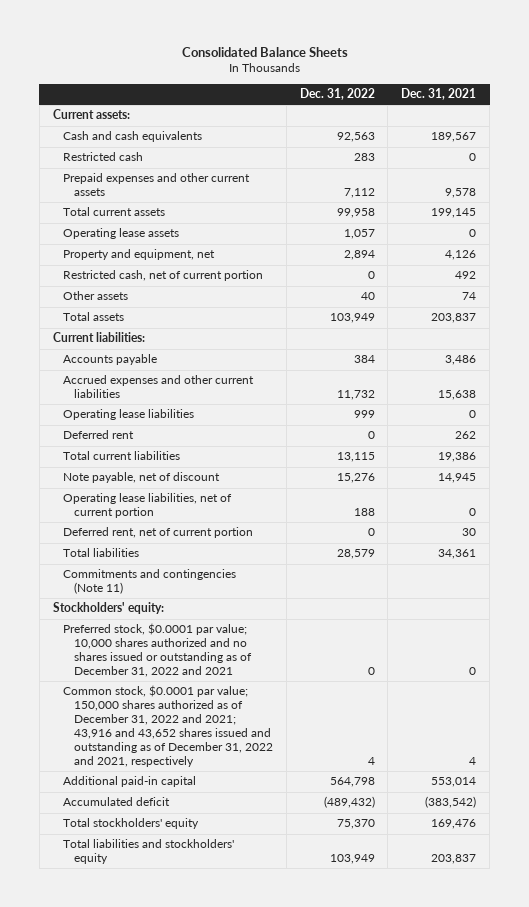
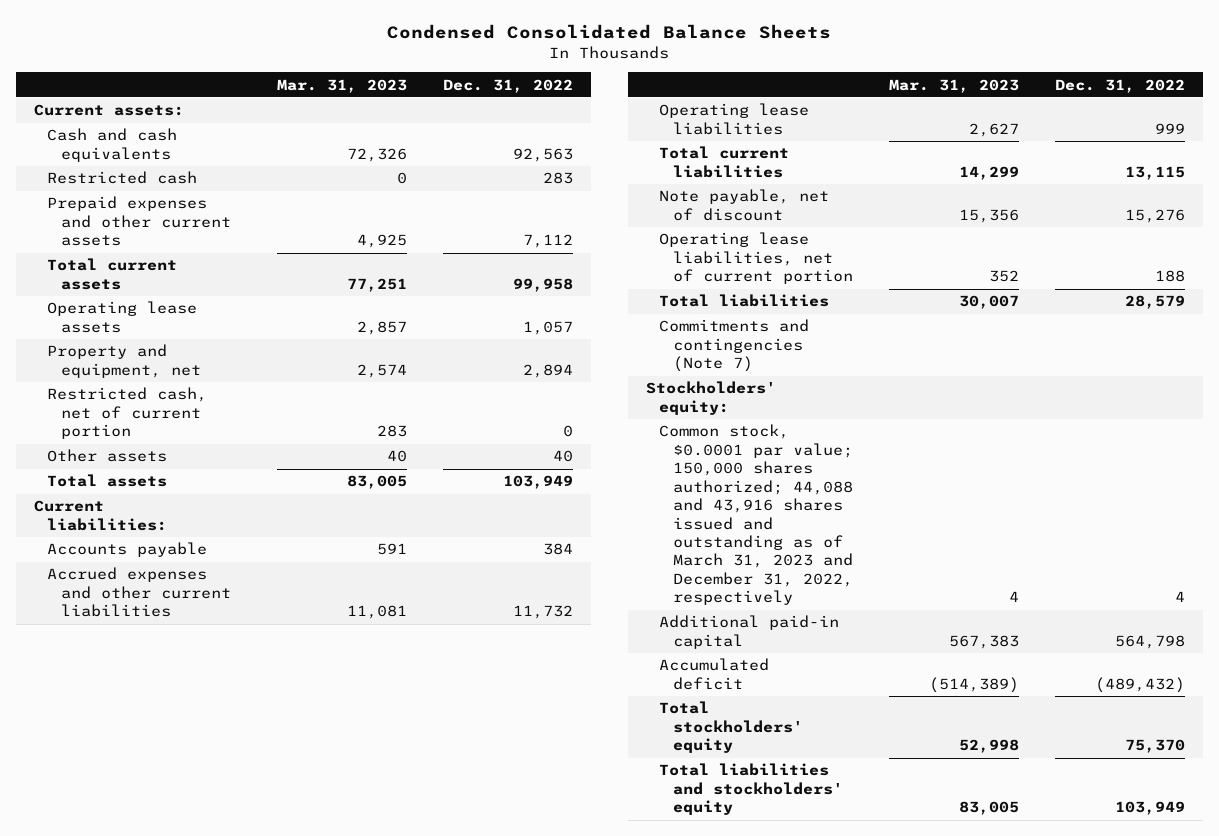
[181,46,348,57] Consolidated Balance Sheets -> [387,24,832,40] Condensed Consolidated Balance Sheets
[401,87,477,100] Dec. 31, 2021 -> none
none -> [276,78,407,93] Mar. 31, 2023
[63,430,135,440] Deferred rent -> none
[63,527,254,539] Deferred rent, net of current portion -> none
[63,569,237,595] Commitments and contingencies (Note 11) -> [659,319,810,373] Commitments and contingencies (Note 7)
[63,623,252,677] Preferred stock, $0.0001 par value; 10,000 shares authorized and no shares issued or outstanding as of December 31, 2022 and 2021 -> none
[63,685,273,767] Common stock, $0.0001 par value; 150,000 shares authorized as of December 31, 2022 and 2021; 43,916 and 43,652 shares issued and outstanding as of December 31, 2022 and 2021, respectively -> [659,424,853,606] Common stock, $0.0001 par value; 150,000 shares authorized; 44,088 and 43,916 shares issued and outstanding as of March 31, 2023 and December 31, 2022, respectively

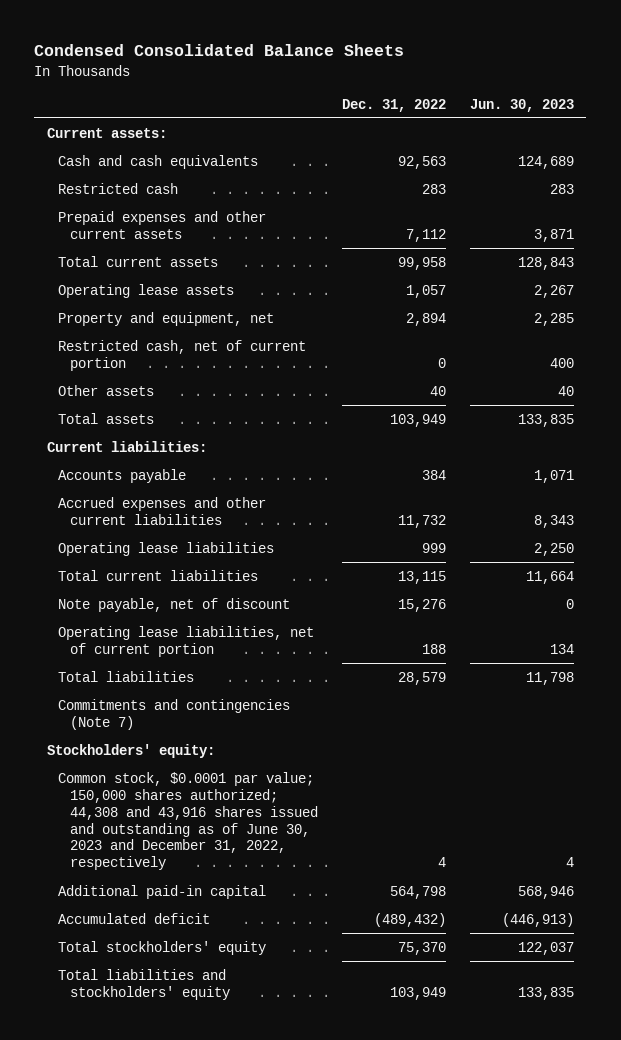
[276,78,407,93] Mar. 31, 2023 -> none
none -> [470,98,575,112] Jun. 30, 2023
[659,424,853,606] Common stock, $0.0001 par value; 150,000 shares authorized; 44,088 and 43,916 shares issued and outstanding as of March 31, 2023 and December 31, 2022, respectively -> [58,771,318,871] Common stock, $0.0001 par value; 150,000 shares authorized; 44,308 and 43,916 shares issued and outstanding as of June 30, 2023 and December 31, 2022, respectively

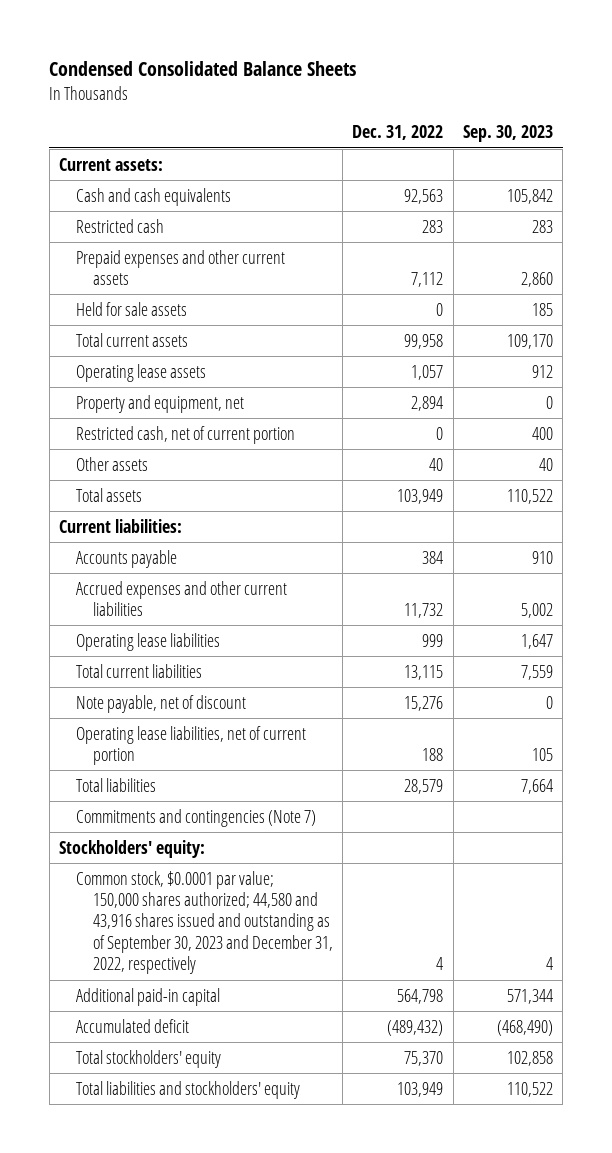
[470,98,575,112] Jun. 30, 2023 -> none
none -> [462,125,553,143] Sep. 30, 2023
none -> [76,301,188,316] Held for sale assets
[58,771,318,871] Common stock, $0.0001 par value; 150,000 shares authorized; 44,308 and 43,916 shares issued and outstanding as of June 30, 2023 and December 31, 2022, respectively -> [76,870,333,975] Common stock, $0.0001 par value; 150,000 shares authorized; 44,580 and 43,916 shares issued and outstanding as of September 30, 2023 and December 31, 2022, respectively

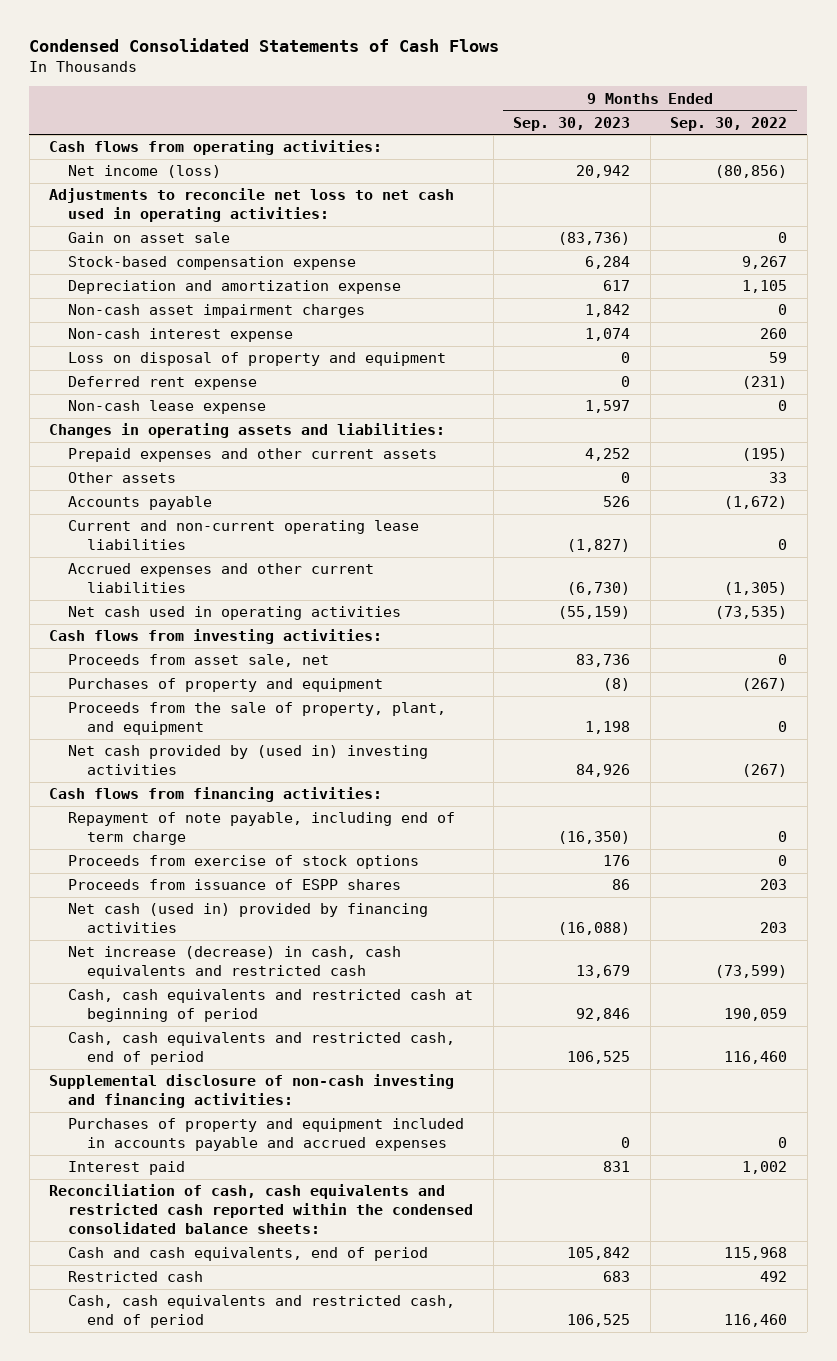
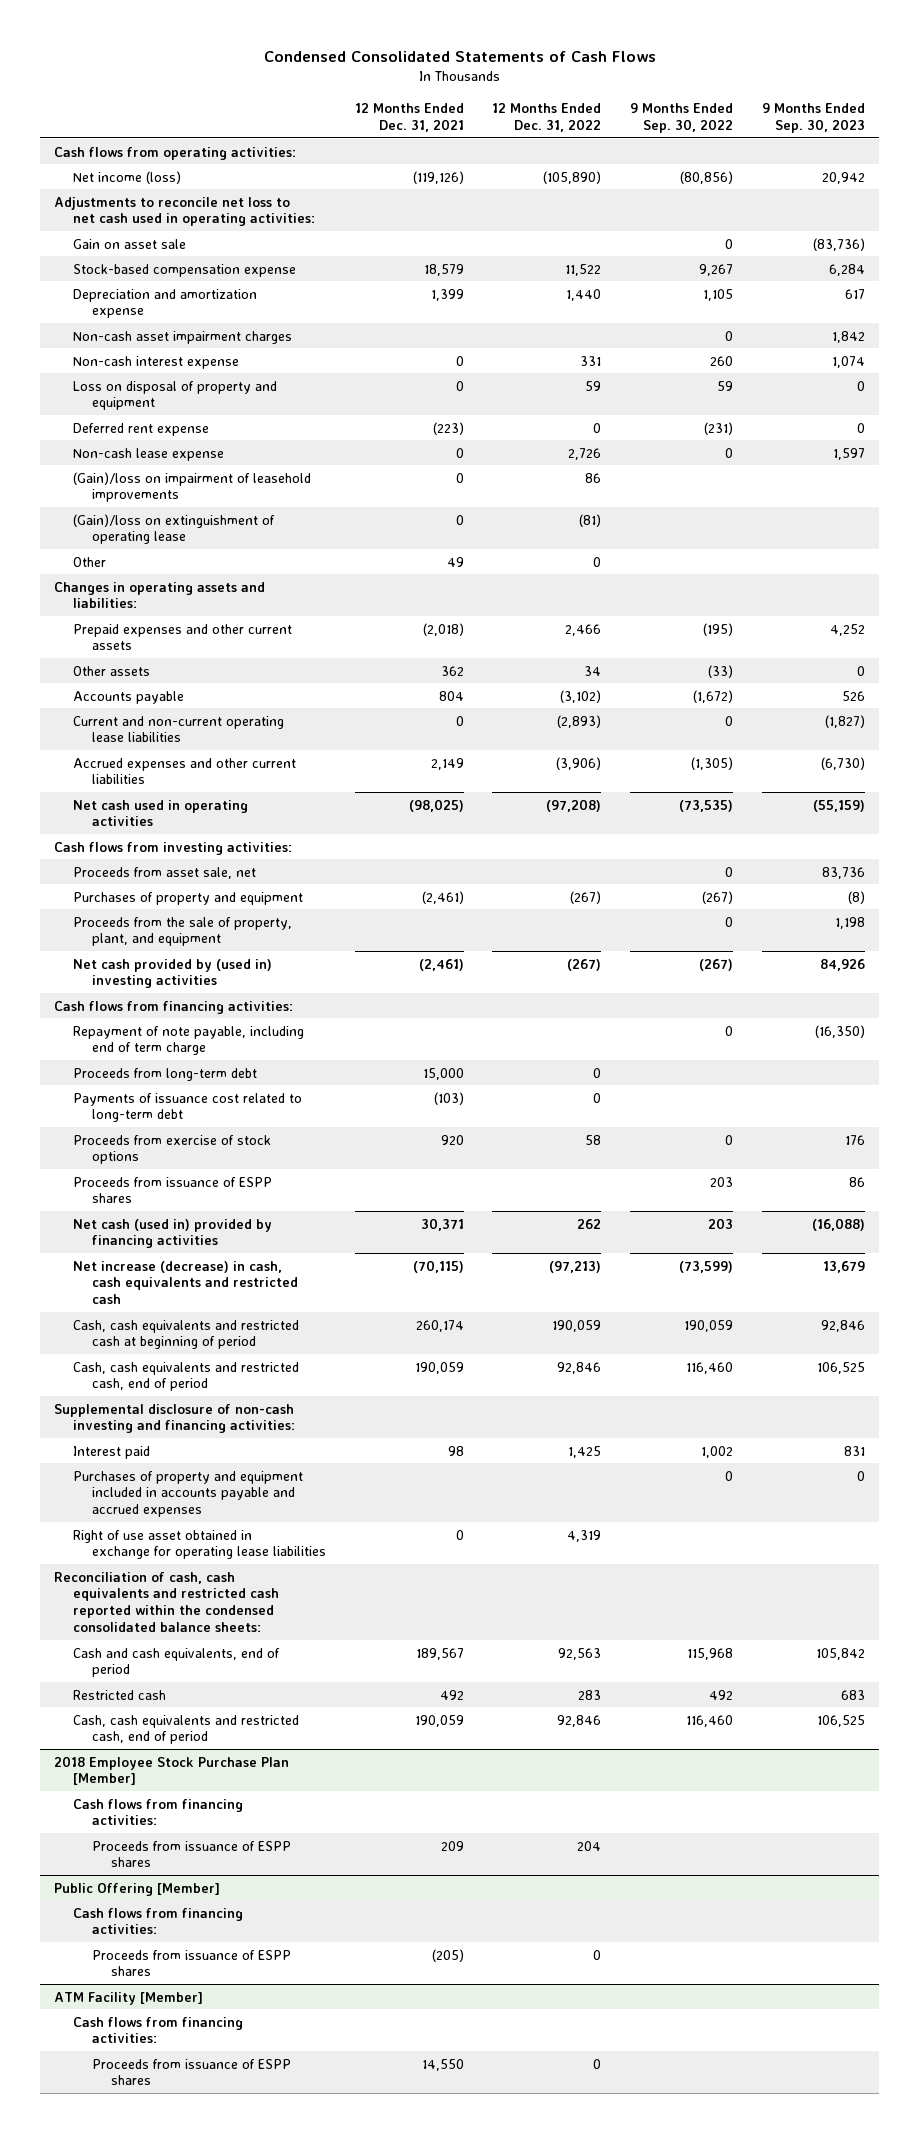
none -> [354,102,464,132] 12 Months Ended Dec. 31, 2021
none -> [492,102,602,132] 12 Months Ended Dec. 31, 2022
none -> [73,471,312,503] (Gain)/loss on impairment of leasehold improvements
none -> [73,513,276,545] (Gain)/loss on extinguishment of operating lease
none -> [73,556,107,567] Other
[769,472,788,484] 33 -> [707,664,733,678] (33)
none -> [73,1067,258,1081] Proceeds from long-term debt
none -> [73,1092,303,1123] Payments of issuance cost related to long-term debt
[68,1118,465,1152] Purchases of property and equipment included in accounts payable and accrued expenses -> [73,1470,304,1518] Purchases of property and equipment included in accounts payable and accrued expenses
none -> [73,1529,327,1560] Right of use asset obtained in exchange for operating lease liabilities
none -> [54,1755,290,1786] 2018 Employee Stock Purchase Plan [Member]
none -> [73,1798,244,1826] Cash flows from financing activities:
none -> [92,1840,292,1868] Proceeds from issuance of ESPP shares
none -> [54,1882,221,1896] Public Offering [Member]
none -> [73,1907,244,1935] Cash flows from financing activities:
none -> [92,1949,292,1977] Proceeds from issuance of ESPP shares
none -> [54,1991,204,2005] ATM Facility [Member]
none -> [73,2016,244,2044] Cash flows from financing activities:
none -> [92,2058,292,2086] Proceeds from issuance of ESPP shares

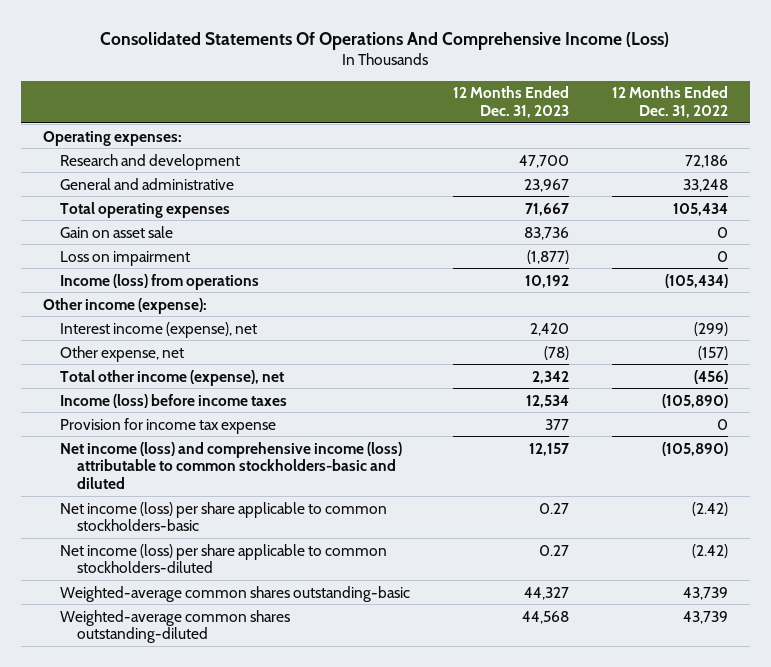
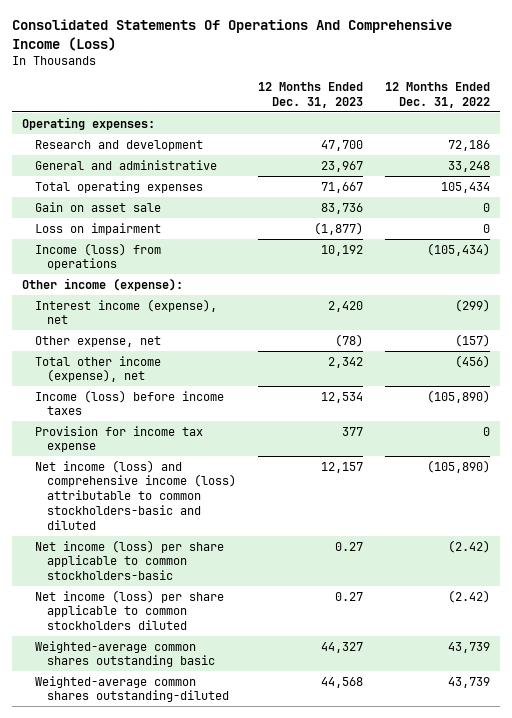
[59,543,387,574] Net income (loss) per share applicable to common stockholders-diluted -> [34,589,224,631] Net income (loss) per share applicable to common stockholders diluted
[59,585,410,602] Weighted-average common shares outstanding-basic -> [34,640,216,668] Weighted-average common shares outstanding basic

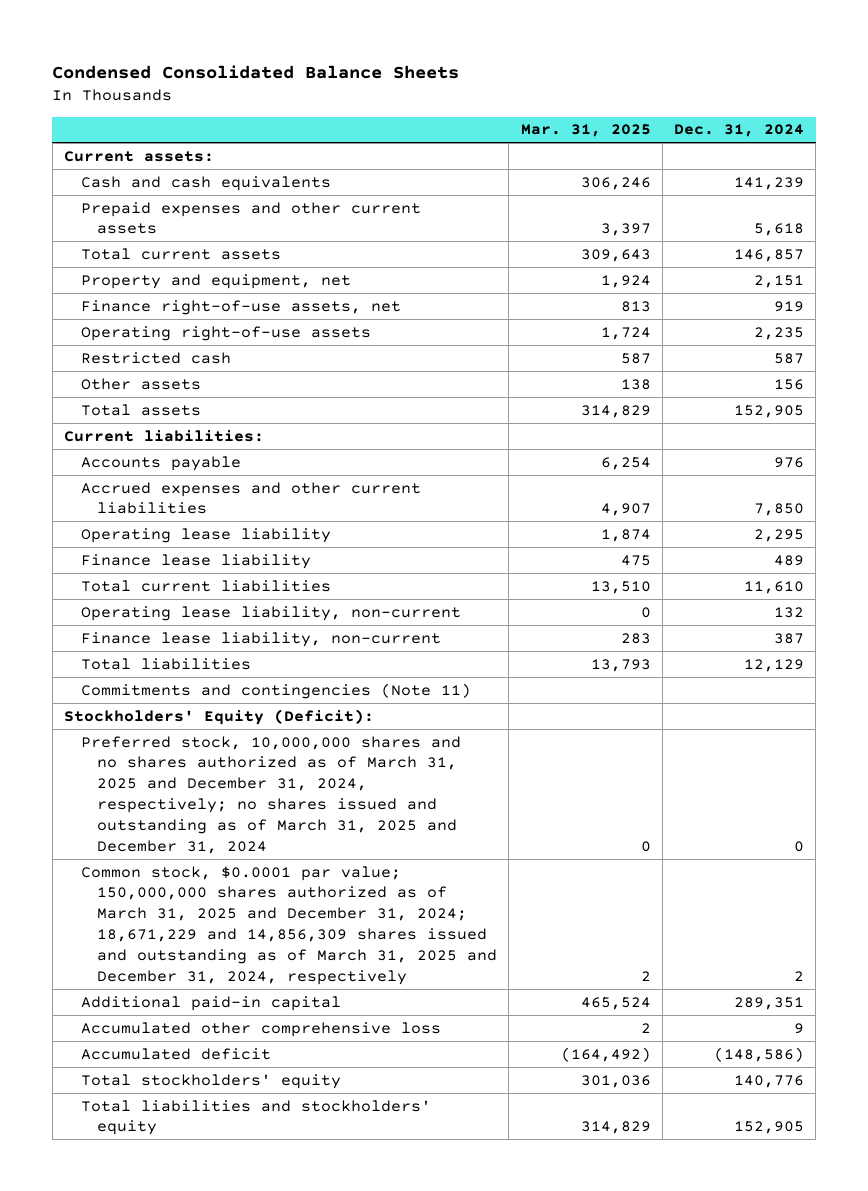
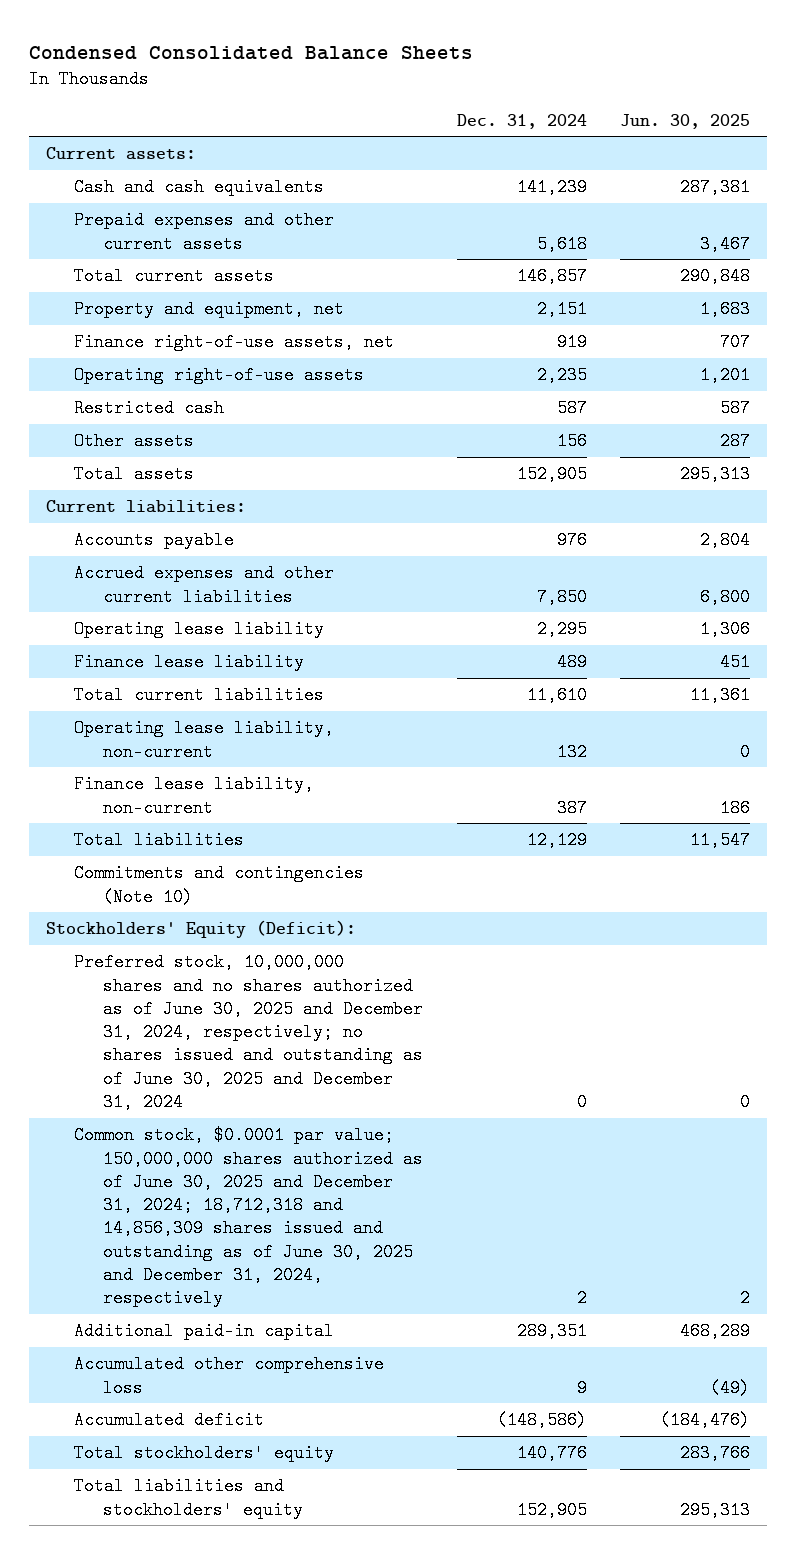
[520,124,651,138] Mar. 31, 2025 -> none
none -> [620,113,751,129] Jun. 30, 2025
[80,682,471,699] Commitments and contingencies (Note 11) -> [74,864,365,906] Commitments and contingencies (Note 10)
[80,735,461,854] Preferred stock, 10,000,000 shares and no shares authorized as of March 31, 2025 and December 31, 2024, respectively; no shares issued and outstanding as of March 31, 2025 and December 31, 2024 -> [74,953,423,1111] Preferred stock, 10,000,000 shares and no shares authorized as of June 30, 2025 and December 31, 2024, respectively; no shares issued and outstanding as of June 30, 2025 and December 31, 2024
[80,865,498,985] Common stock, $0.0001 par value; 150,000,000 shares authorized as of March 31, 2025 and December 31, 2024; 18,671,229 and 14,856,309 shares issued and outstanding as of March 31, 2025 and December 31, 2024, respectively -> [74,1126,423,1308] Common stock, $0.0001 par value; 150,000,000 shares authorized as of June 30, 2025 and December 31, 2024; 18,712,318 and 14,856,309 shares issued and outstanding as of June 30, 2025 and December 31, 2024, respectively

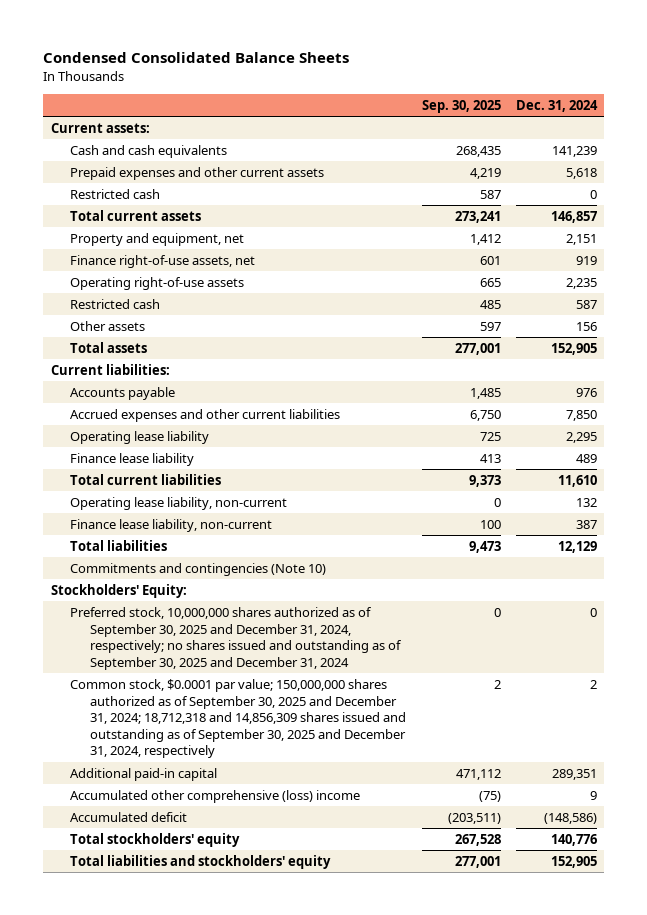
[620,113,751,129] Jun. 30, 2025 -> none
none -> [421,99,501,113] Sep. 30, 2025
none -> [70,188,161,199] Restricted cash
[45,920,356,939] Stockholders' Equity (Deficit): -> [50,583,187,598] Stockholders' Equity:
[74,953,423,1111] Preferred stock, 10,000,000 shares and no shares authorized as of June 30, 2025 and December 31, 2024, respectively; no shares issued and outstanding as of June 30, 2025 and December 31, 2024 -> [70,606,403,670] Preferred stock, 10,000,000 shares authorized as of September 30, 2025 and December 31, 2024, respectively; no shares issued and outstanding as of September 30, 2025 and December 31, 2024
[74,1126,423,1308] Common stock, $0.0001 par value; 150,000,000 shares authorized as of June 30, 2025 and December 31, 2024; 18,712,318 and 14,856,309 shares issued and outstanding as of June 30, 2025 and December 31, 2024, respectively -> [70,678,407,759] Common stock, $0.0001 par value; 150,000,000 shares authorized as of September 30, 2025 and December 31, 2024; 18,712,318 and 14,856,309 shares issued and outstanding as of September 30, 2025 and December 31, 2024, respectively
[74,1355,385,1397] Accumulated other comprehensive loss -> [70,789,361,803] Accumulated other comprehensive (loss) income

